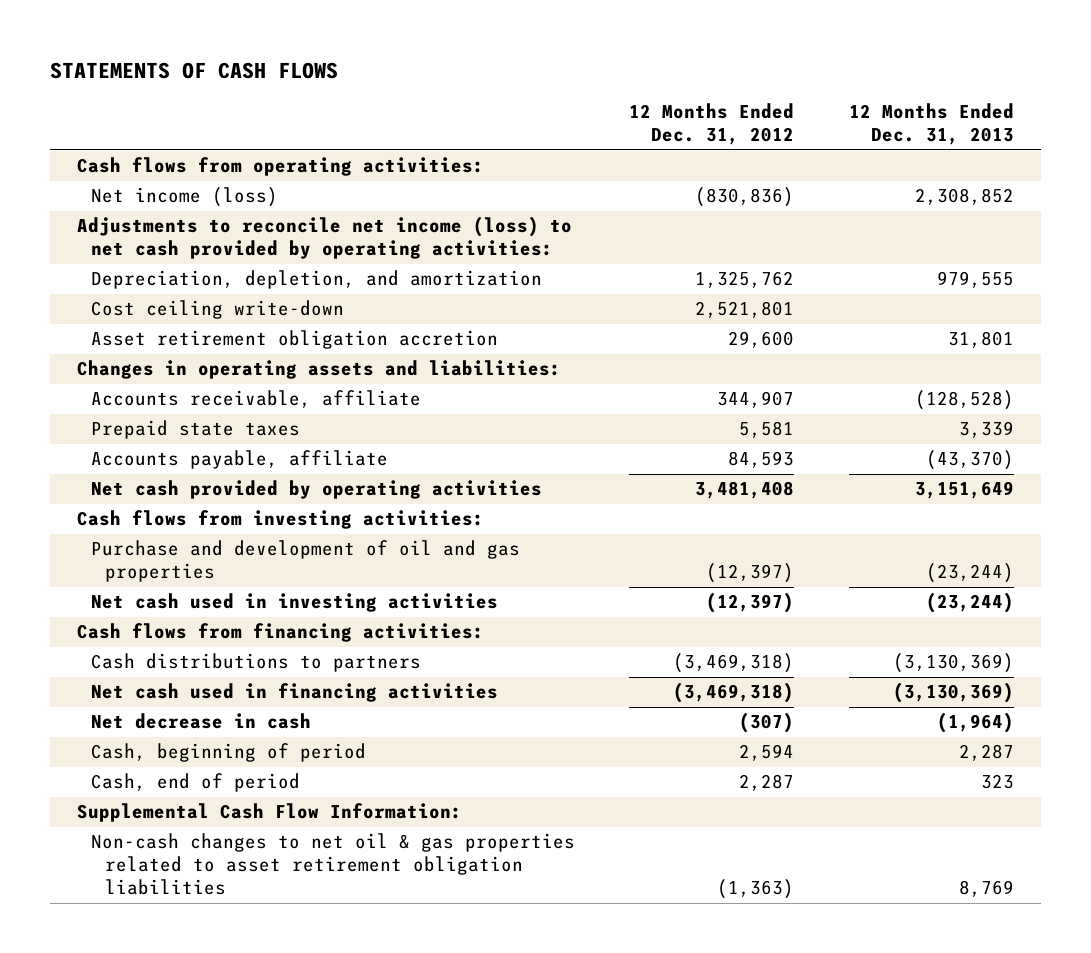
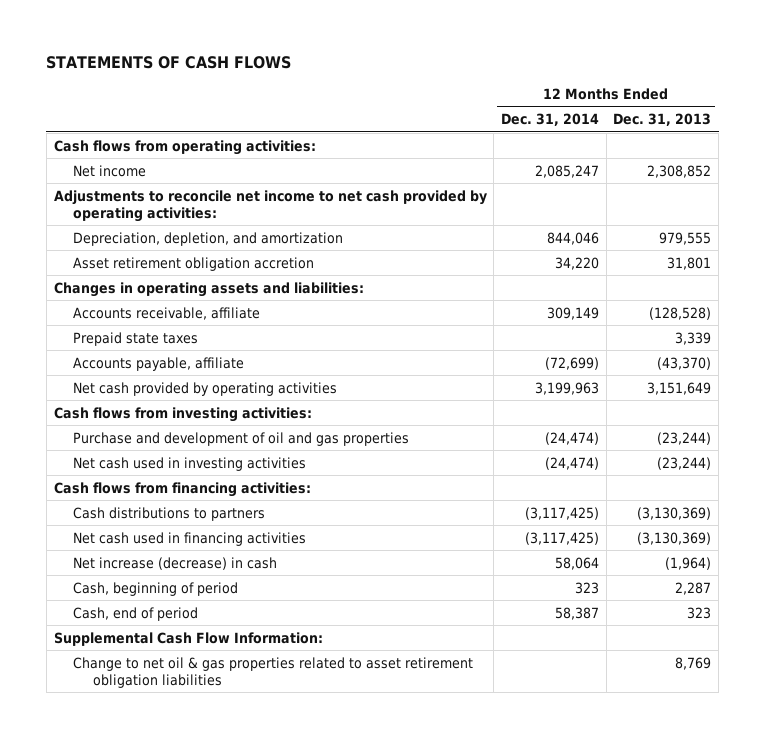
[629,103,795,146] 12 Months Ended Dec. 31, 2012 -> none
none -> [500,113,599,127] Dec. 31, 2014
[90,187,278,208] Net income (loss) -> [73,164,147,177] Net income
[76,216,572,260] Adjustments to reconcile net income (loss) to net cash provided by operating activities: -> [53,189,487,222] Adjustments to reconcile net income to net cash provided by operating activities:
[90,300,344,320] Cost ceiling write-down -> none
[90,713,311,730] Net decrease in cash -> [73,556,278,570] Net increase (decrease) in cash
[90,833,575,896] Non-cash changes to net oil & gas properties related to asset retirement obligation liabilities -> [73,656,474,688] Change to net oil & gas properties related to asset retirement obligation liabilities

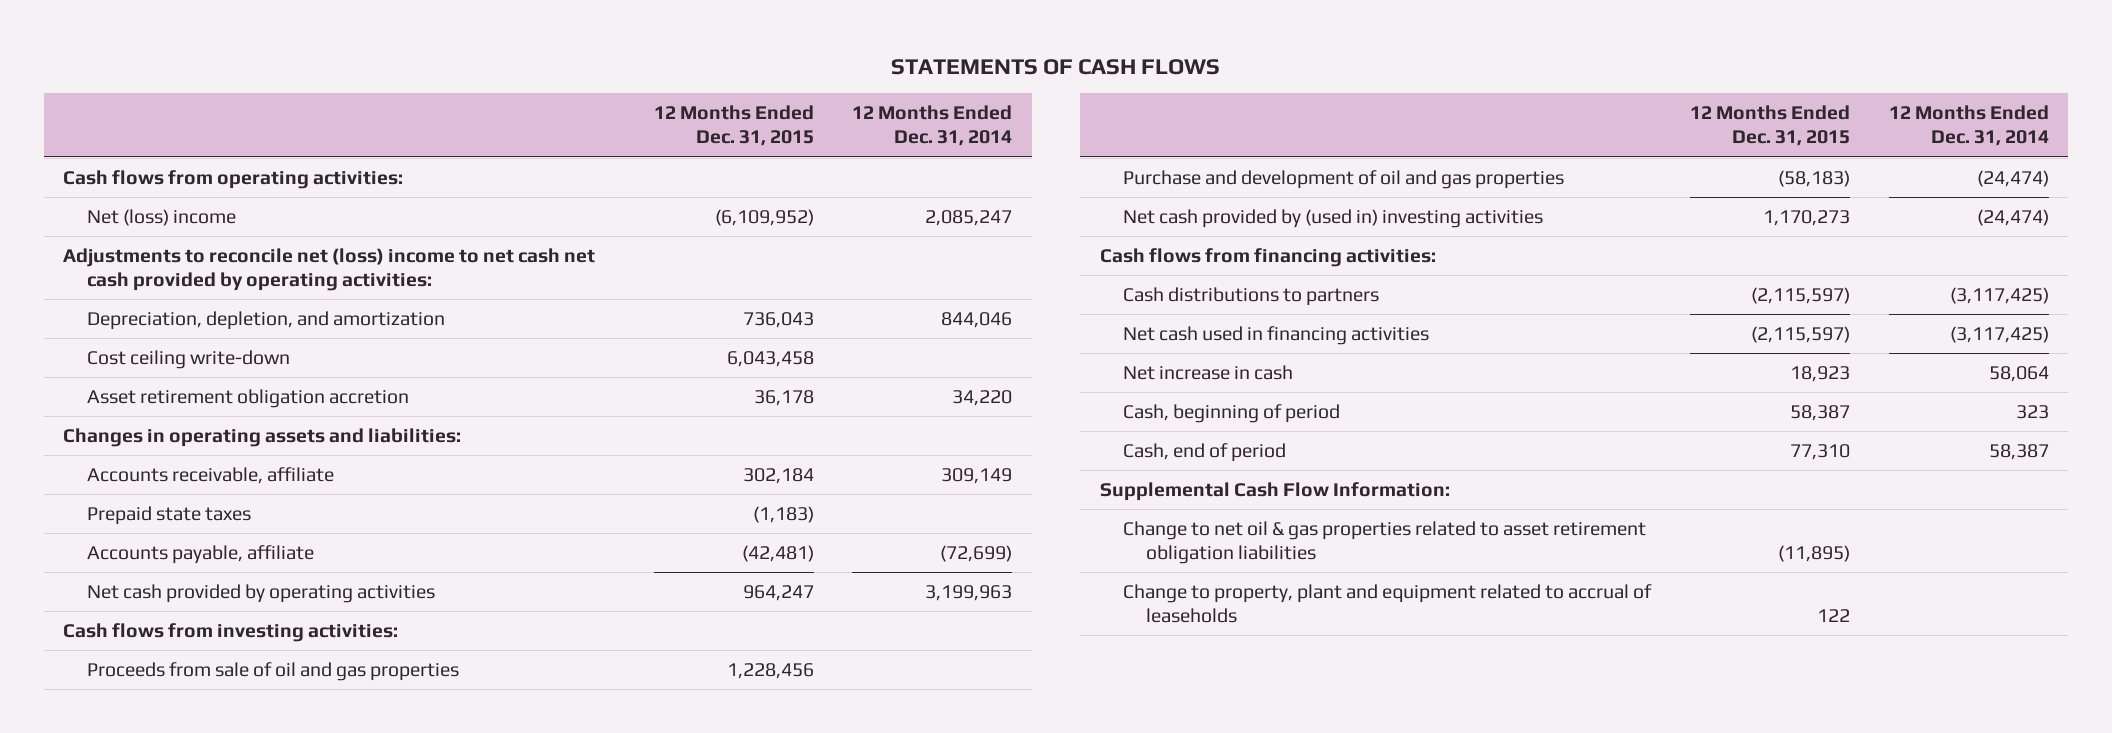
[613,113,712,127] Dec. 31, 2013 -> none
none -> [653,105,814,147] 12 Months Ended Dec. 31, 2015
[73,164,147,177] Net income -> [86,208,236,226] Net (loss) income
[53,189,487,222] Adjustments to reconcile net income to net cash provided by operating activities: -> [63,247,596,291] Adjustments to reconcile net (loss) income to net cash net cash provided by operating activities:
none -> [86,349,290,369] Cost ceiling write-down
none -> [86,661,459,681] Proceeds from sale of oil and gas properties
[73,456,307,471] Net cash used in investing activities -> [1122,208,1543,228] Net cash provided by (used in) investing activities
[73,556,278,570] Net increase (decrease) in cash -> [1122,364,1293,380] Net increase in cash
none -> [1122,583,1652,623] Change to property, plant and equipment related to accrual of leaseholds

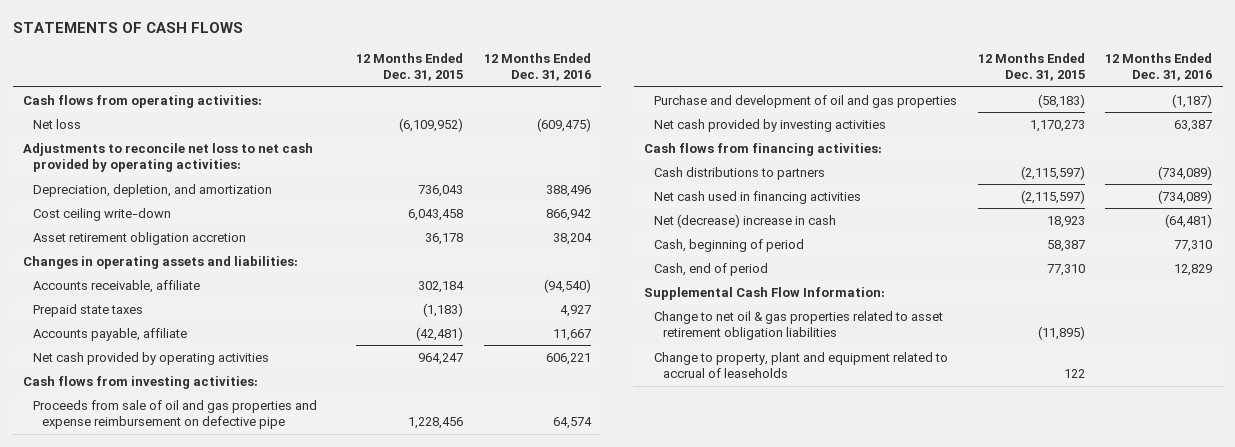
[852,105,1013,147] 12 Months Ended Dec. 31, 2014 -> none
none -> [484,52,592,82] 12 Months Ended Dec. 31, 2016
[86,208,236,226] Net (loss) income -> [32,118,81,129] Net loss
[63,247,596,291] Adjustments to reconcile net (loss) income to net cash net cash provided by operating activities: -> [23,142,314,173] Adjustments to reconcile net loss to net cash provided by operating activities:
[86,661,459,681] Proceeds from sale of oil and gas properties -> [32,399,317,430] Proceeds from sale of oil and gas properties and expense reimbursement on defective pipe
[1122,208,1543,228] Net cash provided by (used in) investing activities -> [653,118,886,132] Net cash provided by investing activities
[1122,364,1293,380] Net increase in cash -> [653,213,836,228] Net (decrease) increase in cash

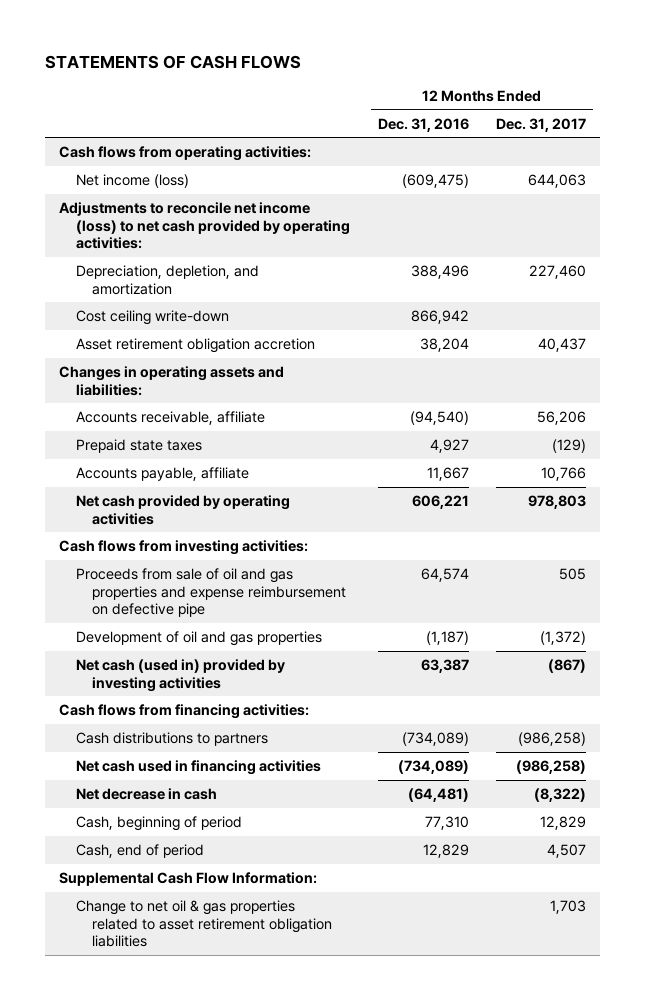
[356,52,464,82] 12 Months Ended Dec. 31, 2015 -> none
none -> [496,117,587,132] Dec. 31, 2017
[32,118,81,129] Net loss -> [75,173,189,188] Net income (loss)
[23,142,314,173] Adjustments to reconcile net loss to net cash provided by operating activities: -> [59,201,350,250] Adjustments to reconcile net income (loss) to net cash provided by operating activities:
[653,94,957,108] Purchase and development of oil and gas properties -> [75,630,322,646] Development of oil and gas properties
[653,118,886,132] Net cash provided by investing activities -> [75,658,285,692] Net cash (used in) provided by investing activities
[653,213,836,228] Net (decrease) increase in cash -> [75,787,217,800] Net decrease in cash
[653,351,948,379] Change to property, plant and equipment related to accrual of leaseholds -> none

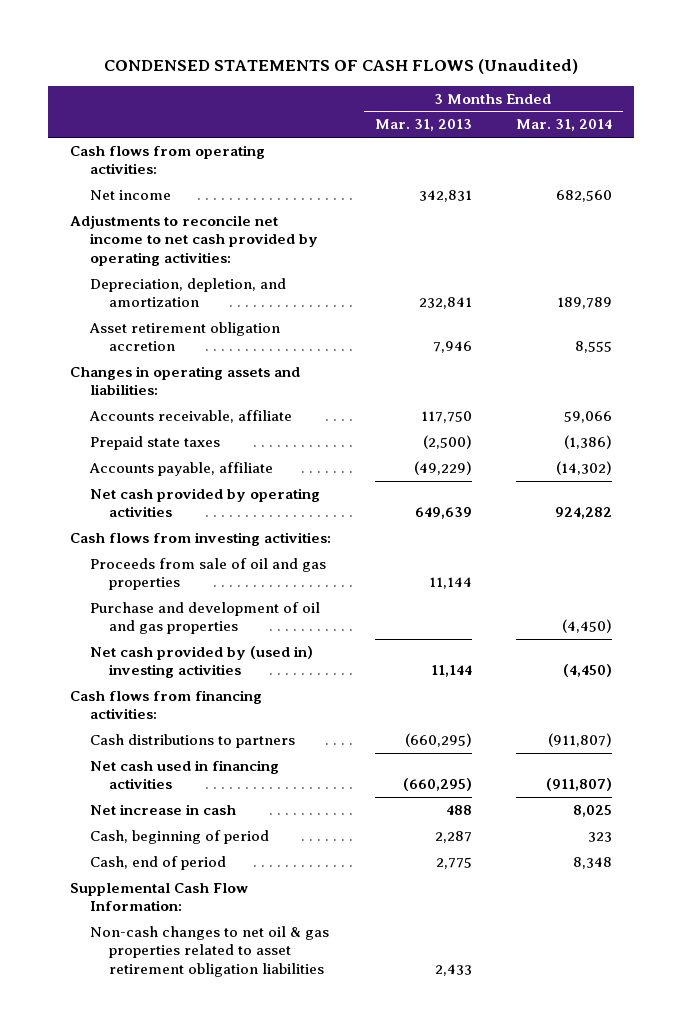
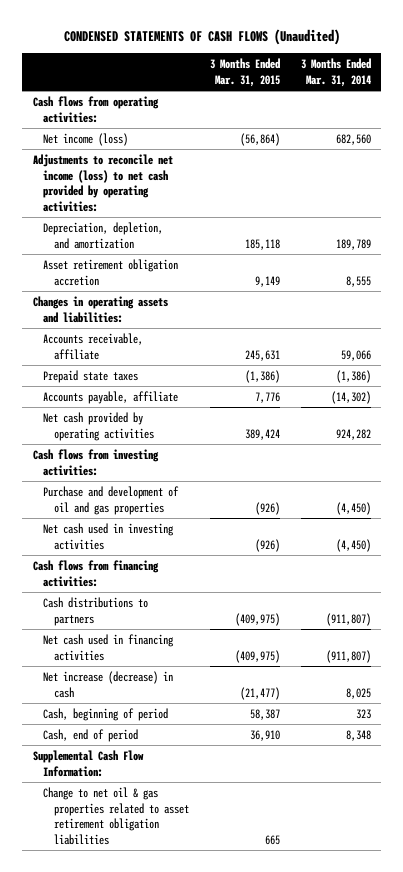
[374,119,472,132] Mar. 31, 2013 -> none
none -> [209,58,280,88] 3 Months Ended Mar. 31, 2015
[89,189,171,200] Net income -> [43,132,129,146] Net income (loss)
[69,214,318,267] Adjustments to reconcile net income to net cash provided by operating activities: -> [32,153,173,212] Adjustments to reconcile net income (loss) to net cash provided by operating activities:
[89,557,326,591] Proceeds from sale of oil and gas properties -> none
[89,645,313,679] Net cash provided by (used in) investing activities -> [43,522,175,550] Net cash used in investing activities
[89,803,236,815] Net increase in cash -> [43,670,174,698] Net increase (decrease) in cash
[89,925,329,978] Non-cash changes to net oil & gas properties related to asset retirement obligation liabilities -> [43,786,189,845] Change to net oil & gas properties related to asset retirement obligation liabilities

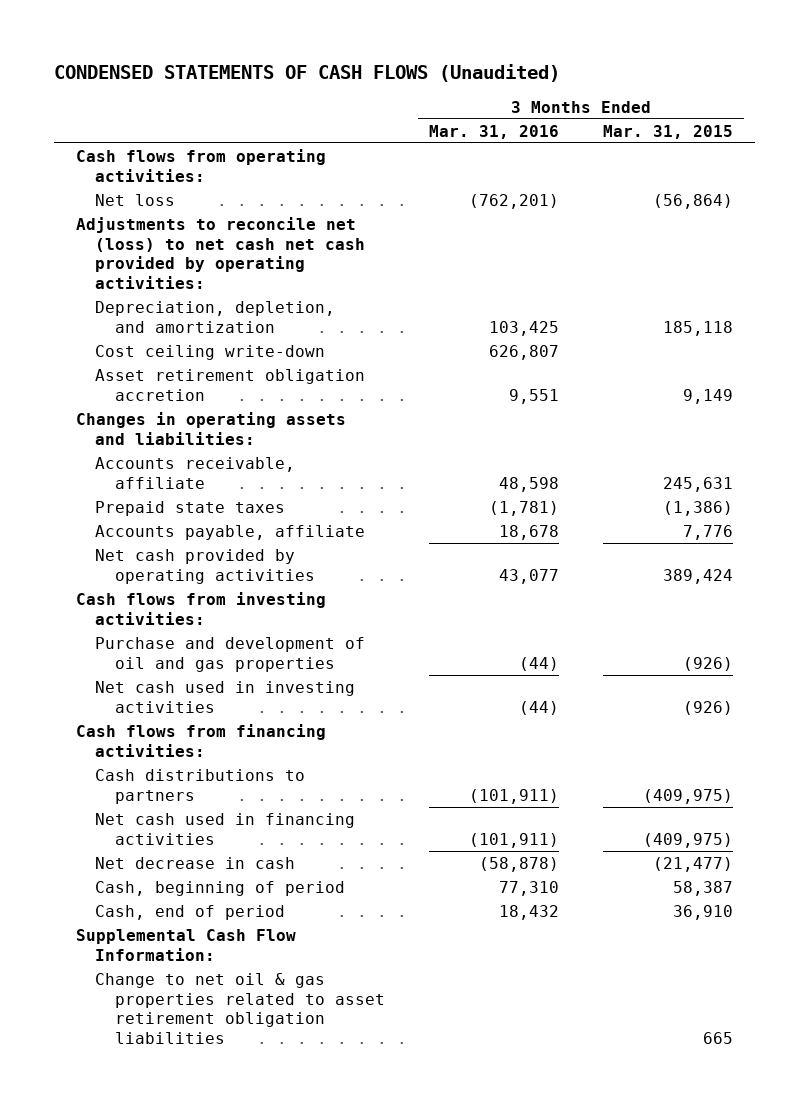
[300,58,371,88] 3 Months Ended Mar. 31, 2014 -> none
none -> [428,124,559,139] Mar. 31, 2016
[43,132,129,146] Net income (loss) -> [95,193,176,206] Net loss
[32,153,173,212] Adjustments to reconcile net income (loss) to net cash provided by operating activities: -> [76,216,366,290] Adjustments to reconcile net (loss) to net cash net cash provided by operating activities:
none -> [95,344,326,360] Cost ceiling write-down
[43,670,174,698] Net increase (decrease) in cash -> [95,856,296,869] Net decrease in cash

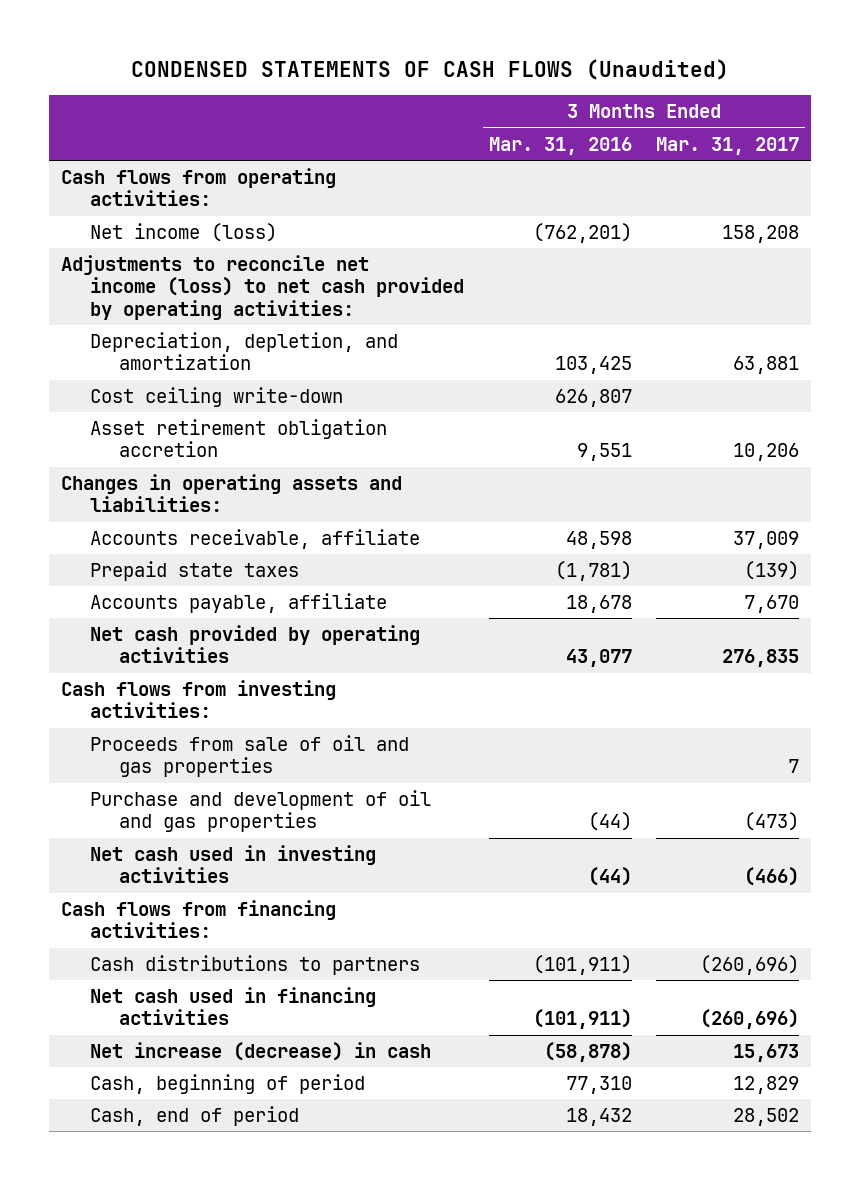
[603,124,734,139] Mar. 31, 2015 -> none
none -> [656,136,800,155] Mar. 31, 2017
[95,193,176,206] Net loss -> [90,222,278,242] Net income (loss)
[76,216,366,290] Adjustments to reconcile net (loss) to net cash net cash provided by operating activities: -> [60,254,465,320] Adjustments to reconcile net income (loss) to net cash provided by operating activities:
none -> [90,734,410,778] Proceeds from sale of oil and gas properties
[95,856,296,869] Net decrease in cash -> [90,1041,432,1061] Net increase (decrease) in cash
[76,928,297,961] Supplemental Cash Flow Information: -> none
[95,972,385,1045] Change to net oil & gas properties related to asset retirement obligation liabilities -> none

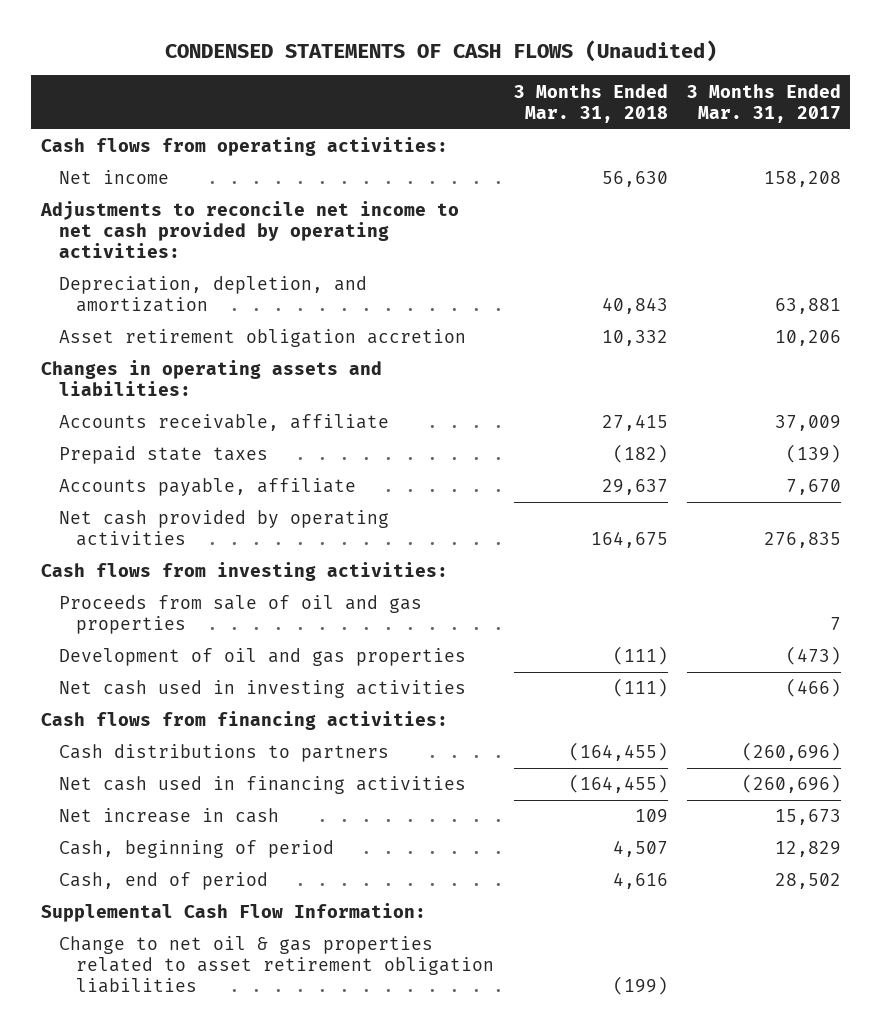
[488,136,632,155] Mar. 31, 2016 -> none
none -> [513,83,668,123] 3 Months Ended Mar. 31, 2018
[90,222,278,242] Net income (loss) -> [58,170,169,185] Net income
[60,254,465,320] Adjustments to reconcile net income (loss) to net cash provided by operating activities: -> [39,201,459,259] Adjustments to reconcile net income to net cash provided by operating activities:
[90,386,344,407] Cost ceiling write-down -> none
[90,789,432,833] Purchase and development of oil and gas properties -> [58,648,466,667] Development of oil and gas properties
[90,1041,432,1061] Net increase (decrease) in cash -> [58,808,279,824] Net increase in cash
none -> [40,903,426,923] Supplemental Cash Flow Information:
none -> [58,936,495,994] Change to net oil & gas properties related to asset retirement obligation liabilities

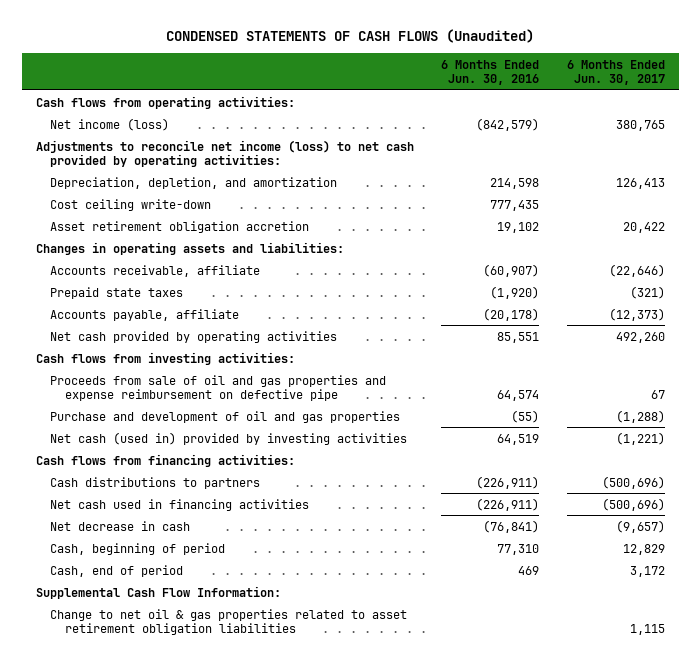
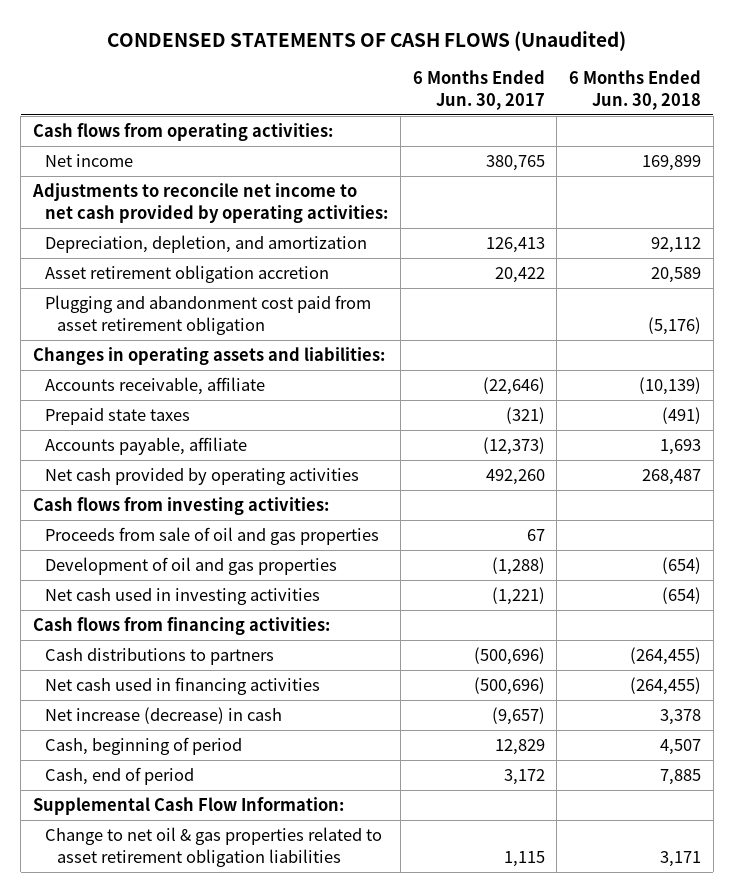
[441,59,540,85] 6 Months Ended Jun. 30, 2016 -> none
none -> [569,70,702,110] 6 Months Ended Jun. 30, 2018
[50,117,170,131] Net income (loss) -> [45,154,134,168] Net income
[35,139,414,167] Adjustments to reconcile net income (loss) to net cash provided by operating activities: -> [31,183,389,223] Adjustments to reconcile net income to net cash provided by operating activities:
[50,198,212,211] Cost ceiling write-down -> none
none -> [45,295,372,335] Plugging and abandonment cost paid from asset retirement obligation
[50,374,387,401] Proceeds from sale of oil and gas properties and expense reimbursement on defective pipe -> [45,527,380,546] Proceeds from sale of oil and gas properties
[50,410,401,423] Purchase and development of oil and gas properties -> [45,557,338,576] Development of oil and gas properties
[50,431,408,445] Net cash (used in) provided by investing activities -> [45,588,321,606] Net cash used in investing activities
[50,520,191,531] Net decrease in cash -> [45,707,283,725] Net increase (decrease) in cash

